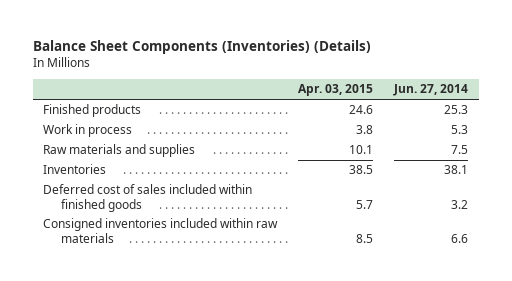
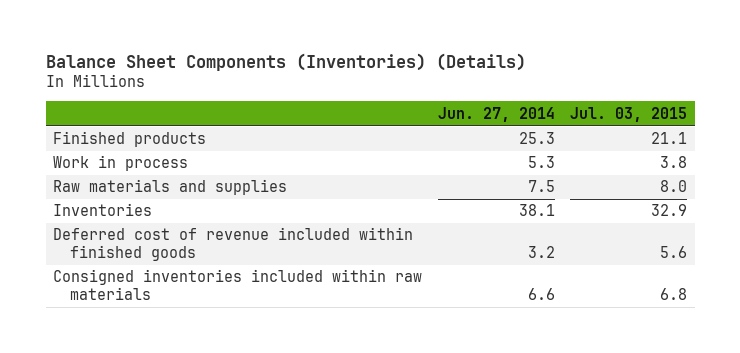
[298,84,374,97] Apr. 03, 2015 -> none
none -> [570,106,688,122] Jul. 03, 2015
[43,184,253,212] Deferred cost of sales included within finished goods -> [53,227,414,261] Deferred cost of revenue included within finished goods

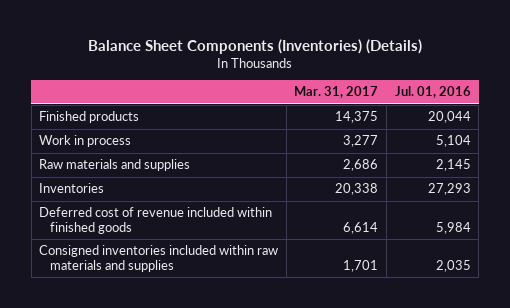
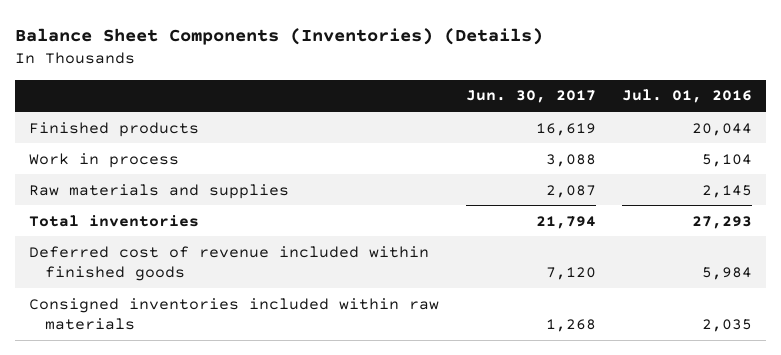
[294,86,379,99] Mar. 31, 2017 -> none
none -> [465,90,596,104] Jun. 30, 2017
[39,183,105,194] Inventories -> [28,214,199,227] Total inventories
[39,245,279,272] Consigned inventories included within raw materials and supplies -> [28,297,439,331] Consigned inventories included within raw materials

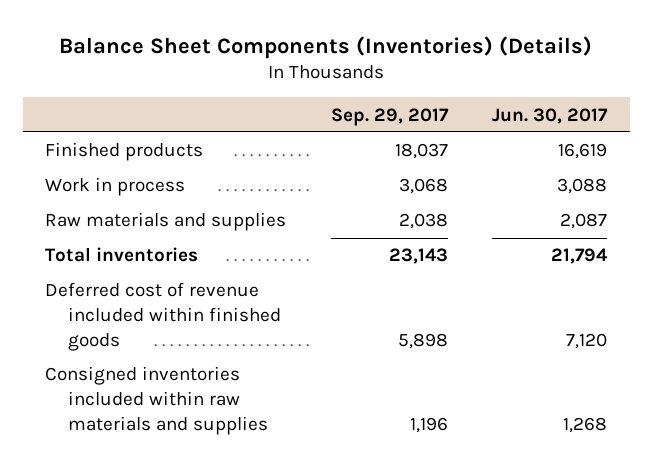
[622,89,753,104] Jul. 01, 2016 -> none
none -> [330,107,449,126] Sep. 29, 2017
[28,297,439,331] Consigned inventories included within raw materials -> [45,366,269,435] Consigned inventories included within raw materials and supplies

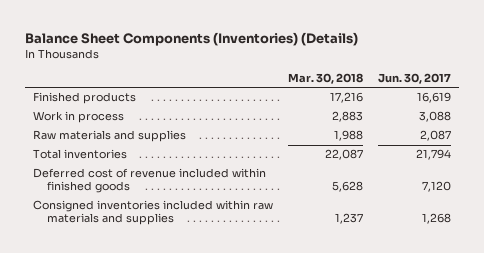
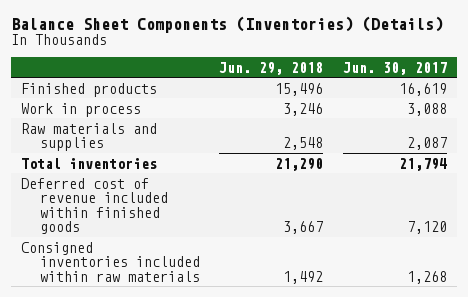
[287,73,363,85] Mar. 30, 2018 -> none
none -> [219,61,324,75] Jun. 29, 2018
[32,200,273,226] Consigned inventories included within raw materials and supplies -> [20,241,200,282] Consigned inventories included within raw materials

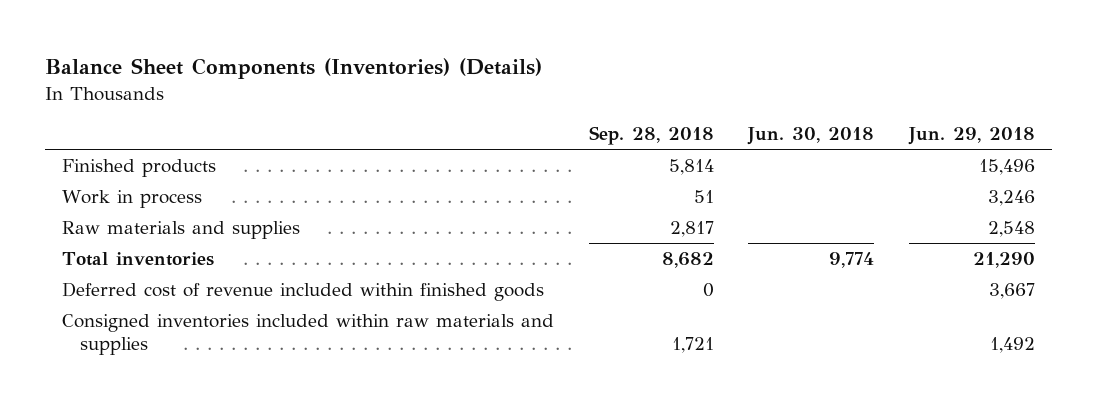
[342,61,447,75] Jun. 30, 2017 -> none
none -> [588,126,714,146] Sep. 28, 2018
none -> [747,127,875,146] Jun. 30, 2018
[20,241,200,282] Consigned inventories included within raw materials -> [62,313,555,355] Consigned inventories included within raw materials and supplies

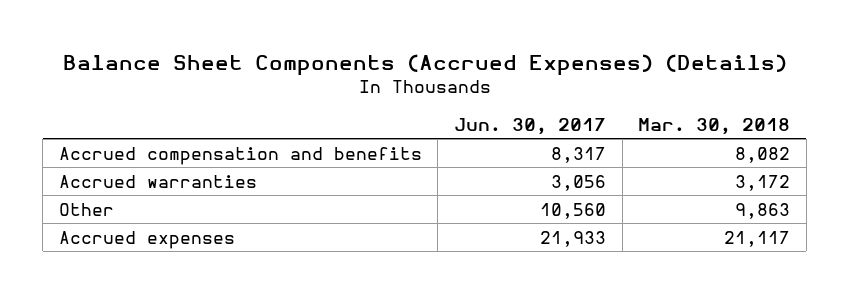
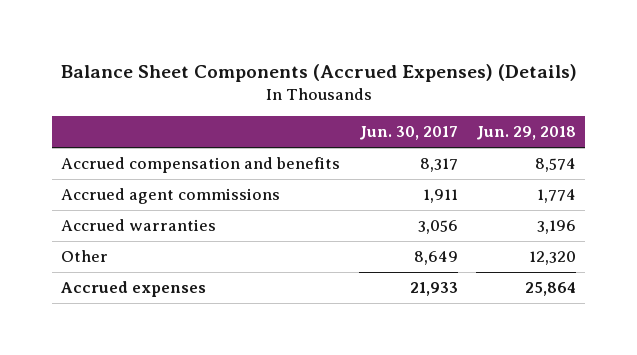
[638,117,791,135] Mar. 30, 2018 -> none
none -> [475,126,576,141] Jun. 29, 2018
none -> [61,188,281,205] Accrued agent commissions
[540,202,607,219] 10,560 -> [413,251,458,266] 8,649

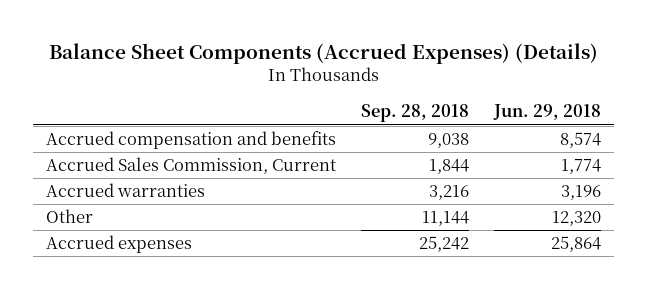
[358,126,458,141] Jun. 30, 2017 -> none
none -> [361,104,470,123] Sep. 28, 2018
[61,188,281,205] Accrued agent commissions -> [45,157,336,175] Accrued Sales Commission, Current

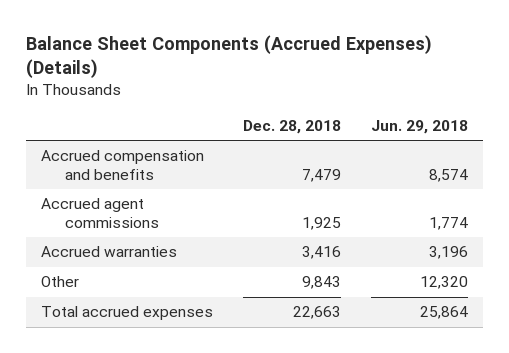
[361,104,470,123] Sep. 28, 2018 -> none
none -> [243,120,342,135] Dec. 28, 2018
[45,157,336,175] Accrued Sales Commission, Current -> [41,198,159,228] Accrued agent commissions
[45,235,192,254] Accrued expenses -> [41,306,214,321] Total accrued expenses

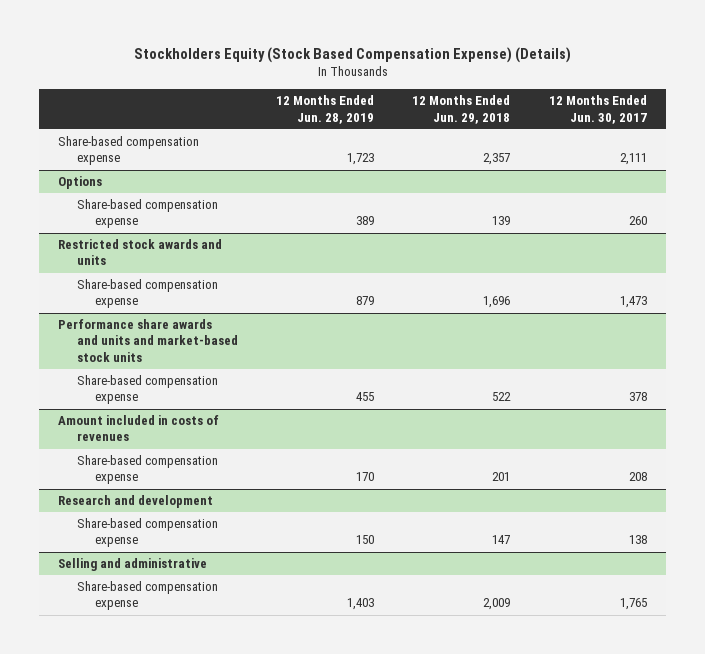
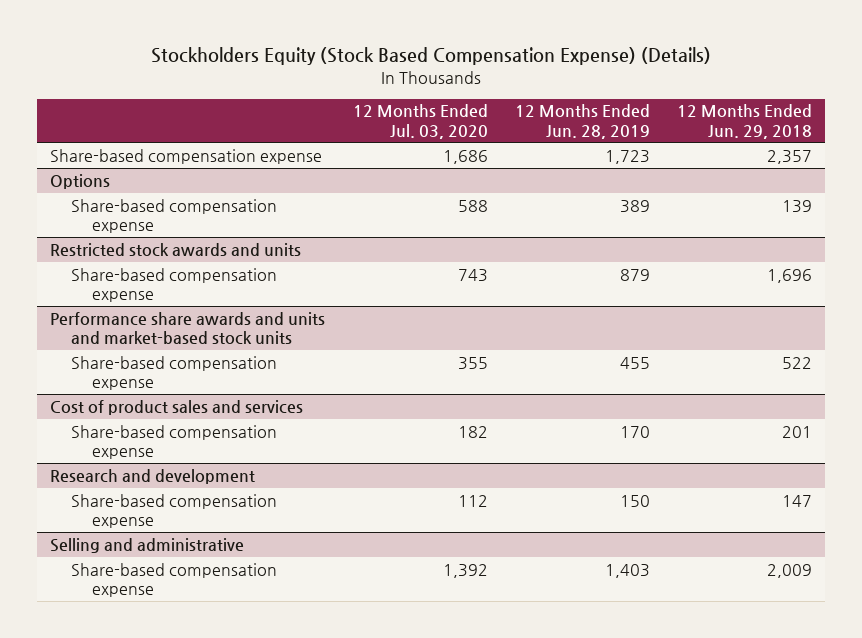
[548,95,647,124] 12 Months Ended Jun. 30, 2017 -> none
none -> [352,104,488,139] 12 Months Ended Jul. 03, 2020
[58,415,220,442] Amount included in costs of revenues -> [50,399,304,415] Cost of product sales and services

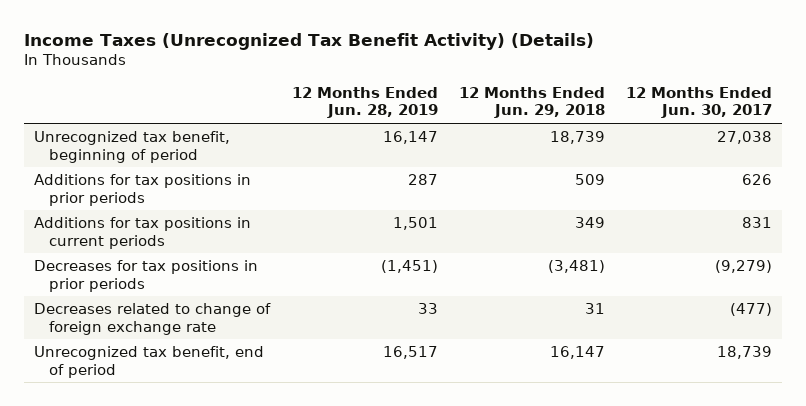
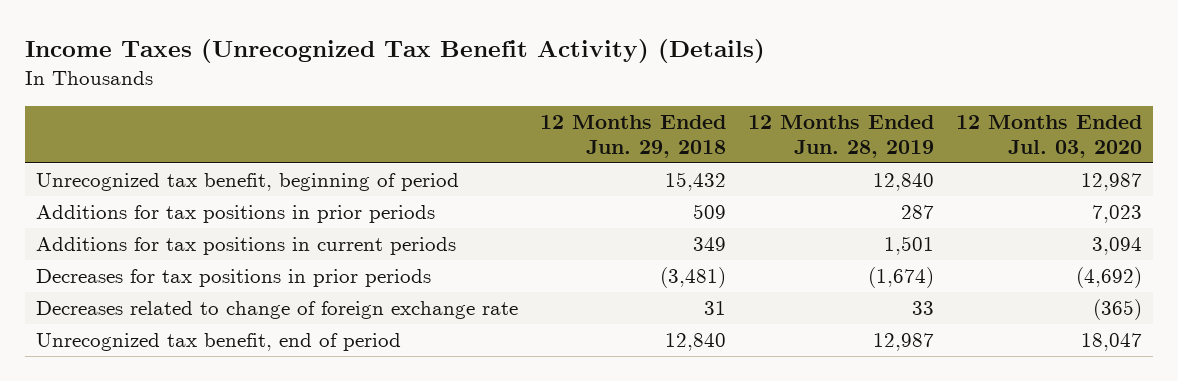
[625,87,772,119] 12 Months Ended Jun. 30, 2017 -> none
none -> [955,114,1142,158] 12 Months Ended Jul. 03, 2020
[382,131,438,145] 16,147 -> [872,173,934,192] 12,840
[549,131,605,145] 18,739 -> [665,172,727,192] 15,432
[380,260,438,274] (1,451) -> [867,267,934,289] (1,674)
[382,346,438,360] 16,517 -> [872,333,934,352] 12,987
[549,346,605,360] 16,147 -> [665,333,727,352] 12,840

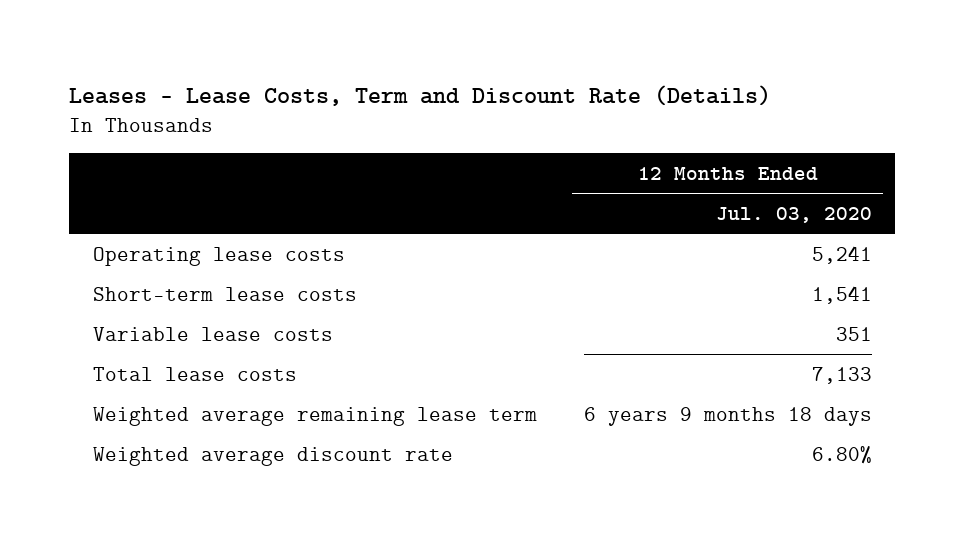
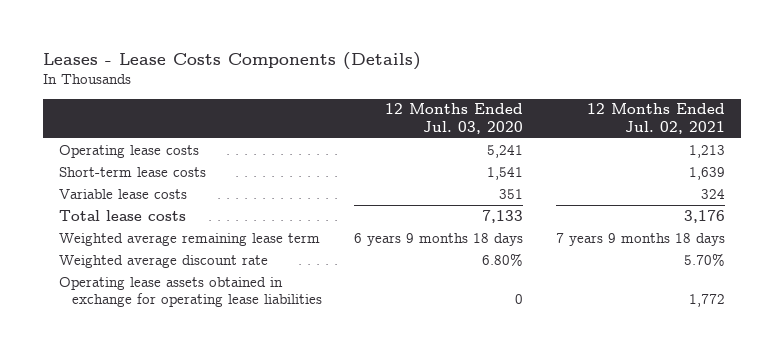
[69,84,772,106] Leases - Lease Costs, Term and Discount Rate (Details) -> [42,52,421,71] Leases - Lease Costs Components (Details)
none -> [587,103,726,134] 12 Months Ended Jul. 02, 2021
none -> [59,276,322,308] Operating lease assets obtained in exchange for operating lease liabilities

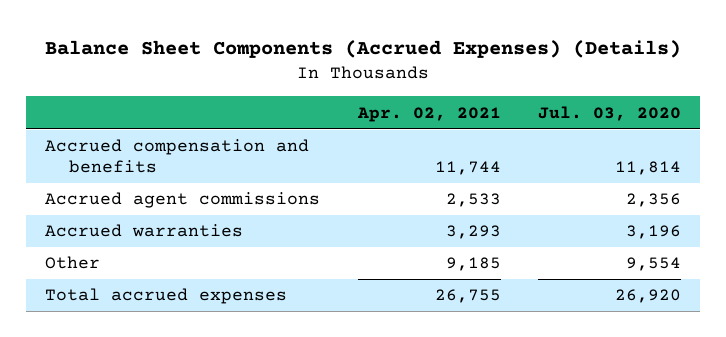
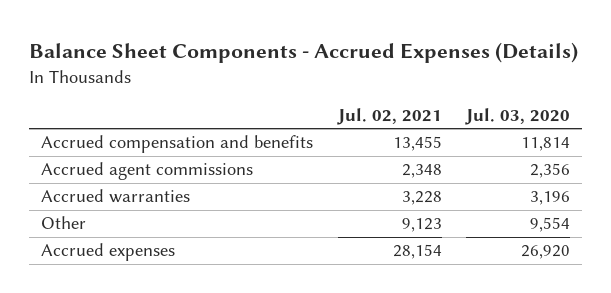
[45,40,682,59] Balance Sheet Components (Accrued Expenses) (Details) -> [29,41,579,63] Balance Sheet Components - Accrued Expenses (Details)
[356,106,501,122] Apr. 02, 2021 -> none
none -> [336,108,442,126] Jul. 02, 2021
[44,288,287,305] Total accrued expenses -> [41,243,176,262] Accrued expenses

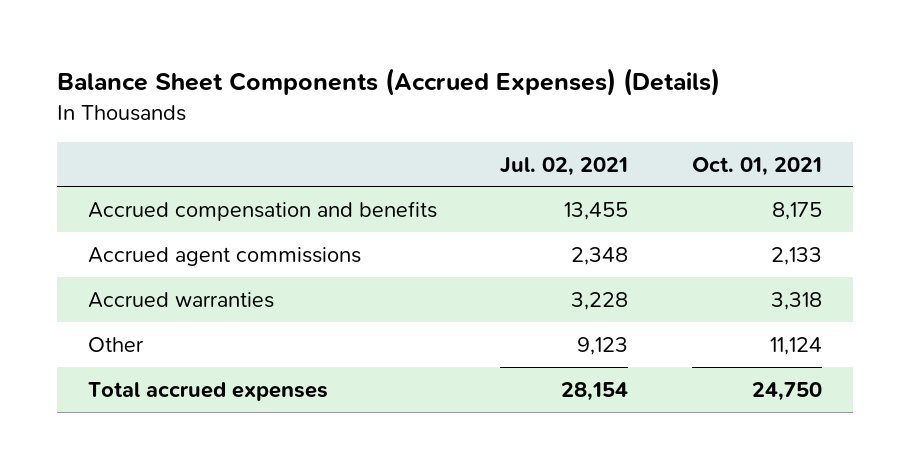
[29,41,579,63] Balance Sheet Components - Accrued Expenses (Details) -> [56,68,720,97] Balance Sheet Components (Accrued Expenses) (Details)
[465,108,571,126] Jul. 03, 2020 -> none
none -> [691,156,822,176] Oct. 01, 2021
[41,243,176,262] Accrued expenses -> [88,381,329,401] Total accrued expenses

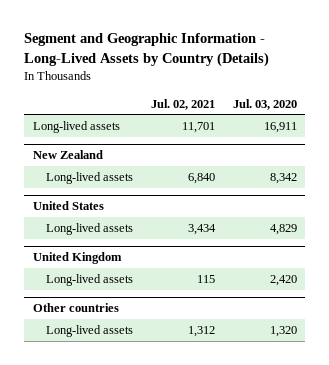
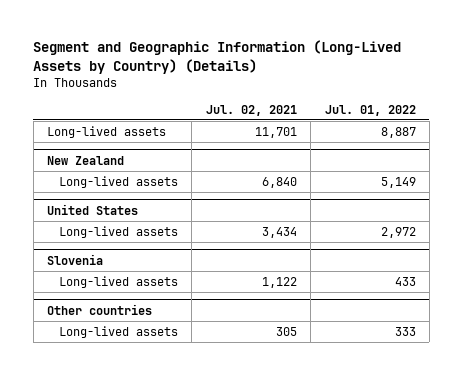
[23,33,269,68] Segment and Geographic Information - Long-Lived Assets by Country (Details) -> [33,39,402,74] Segment and Geographic Information (Long-Lived Assets by Country) (Details)
[232,98,297,110] Jul. 03, 2020 -> none
none -> [324,104,416,116] Jul. 01, 2022
[32,252,122,265] United Kingdom -> none
none -> [47,253,104,265] Slovenia
[196,274,215,283] 115 -> [261,276,297,288] 1,122
[187,325,215,337] 1,312 -> [275,326,297,336] 305

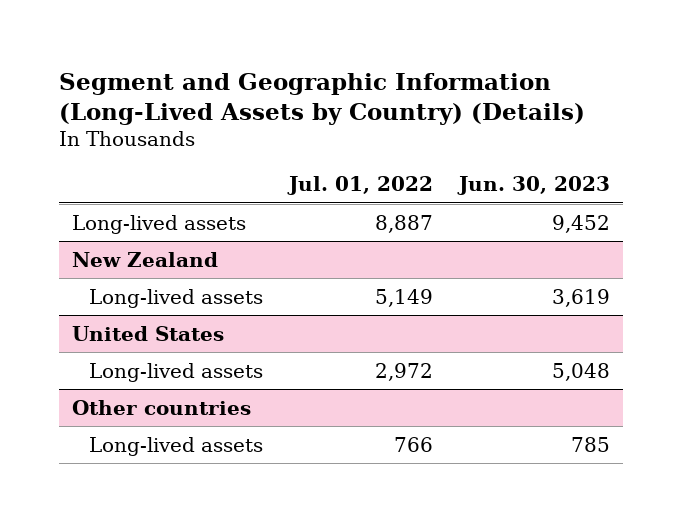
[205,104,297,116] Jul. 02, 2021 -> none
none -> [456,176,610,196] Jun. 30, 2023
[47,253,104,265] Slovenia -> none
[59,275,179,288] Long-lived assets -> none
[394,326,416,336] 333 -> [393,436,433,452] 766

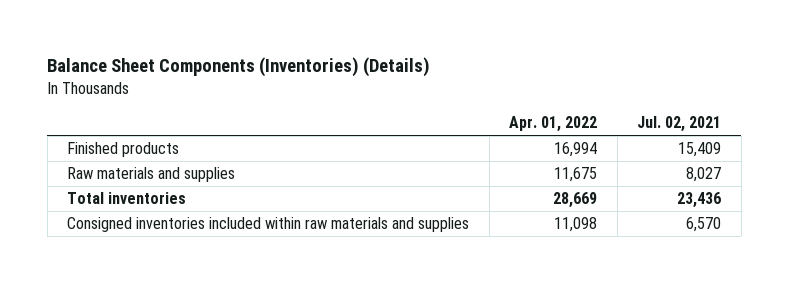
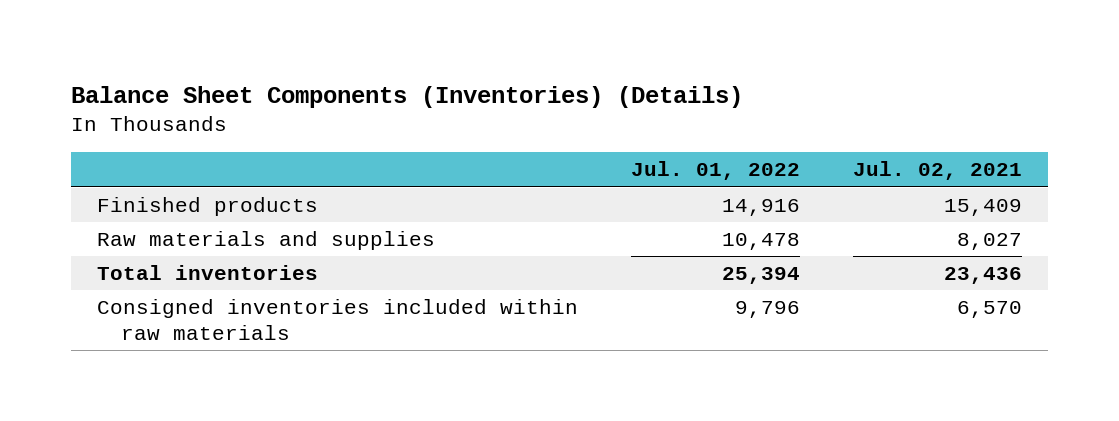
[509,116,598,133] Apr. 01, 2022 -> none
none -> [630,161,800,181] Jul. 01, 2022
[67,217,470,233] Consigned inventories included within raw materials and supplies -> [97,299,579,340] Consigned inventories included within raw materials

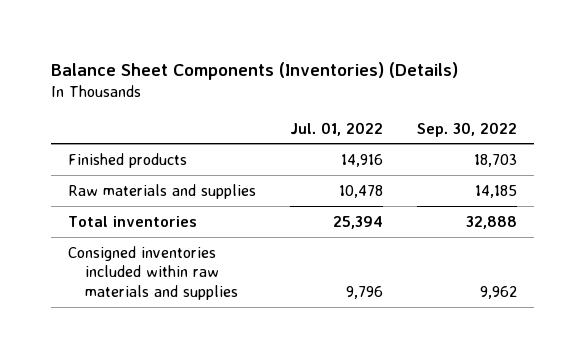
[852,161,1022,181] Jul. 02, 2021 -> none
none -> [416,121,517,137] Sep. 30, 2022
[97,299,579,340] Consigned inventories included within raw materials -> [68,245,239,301] Consigned inventories included within raw materials and supplies

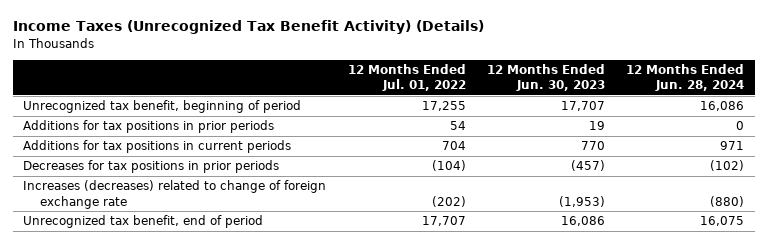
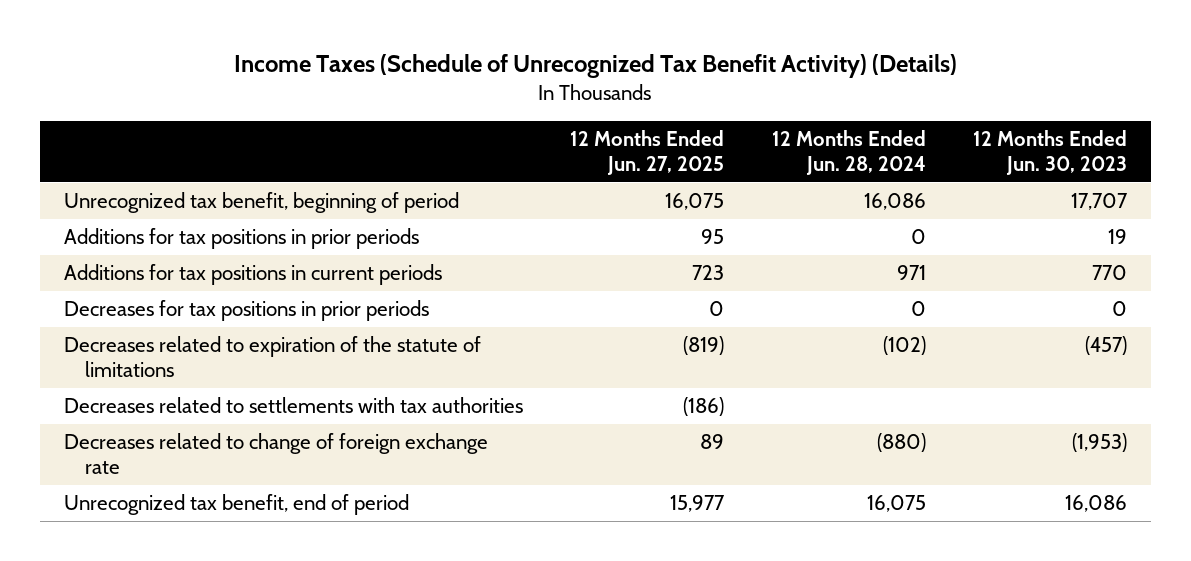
[12,20,484,35] Income Taxes (Unrecognized Tax Benefit Activity) (Details) -> [234,54,958,79] Income Taxes (Schedule of Unrecognized Tax Benefit Activity) (Details)
[347,63,466,92] 12 Months Ended Jul. 01, 2022 -> none
none -> [570,130,725,175] 12 Months Ended Jun. 27, 2025
[571,160,606,172] (457) -> [1112,301,1128,317] 0
[710,160,745,172] (102) -> [910,301,926,317] 0
none -> [63,336,481,378] Decreases related to expiration of the statute of limitations
none -> [63,397,523,414] Decreases related to settlements with tax authorities
[23,180,327,209] Increases (decreases) related to change of foreign exchange rate -> [63,433,488,475] Decreases related to change of foreign exchange rate

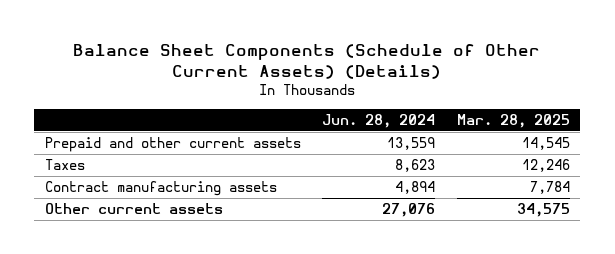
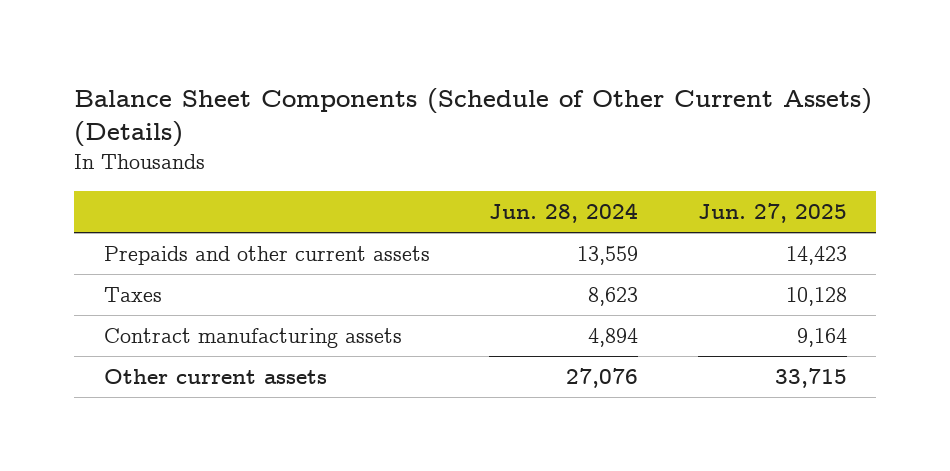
[456,113,570,128] Mar. 28, 2025 -> none
none -> [697,202,847,223] Jun. 27, 2025
[45,137,302,153] Prepaid and other current assets -> [103,245,430,265] Prepaids and other current assets

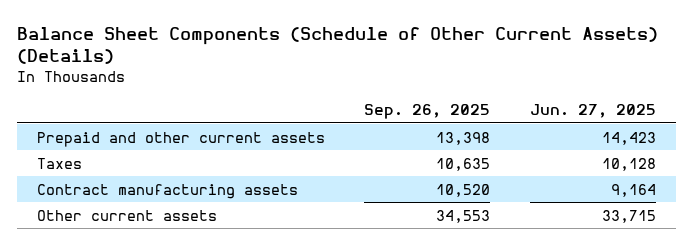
[489,202,639,223] Jun. 28, 2024 -> none
none -> [364,103,491,119] Sep. 26, 2025
[103,245,430,265] Prepaids and other current assets -> [36,131,325,147] Prepaid and other current assets

